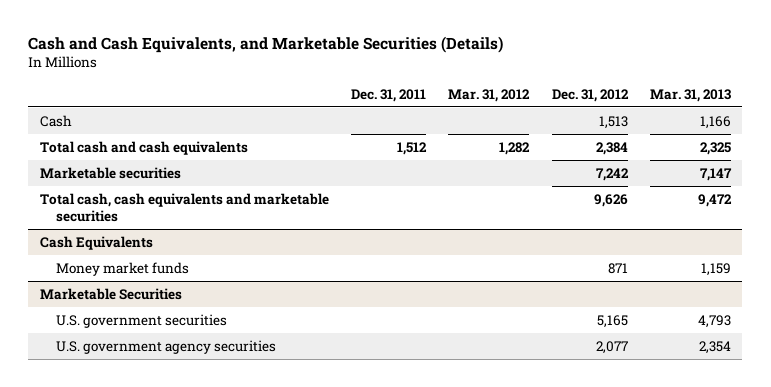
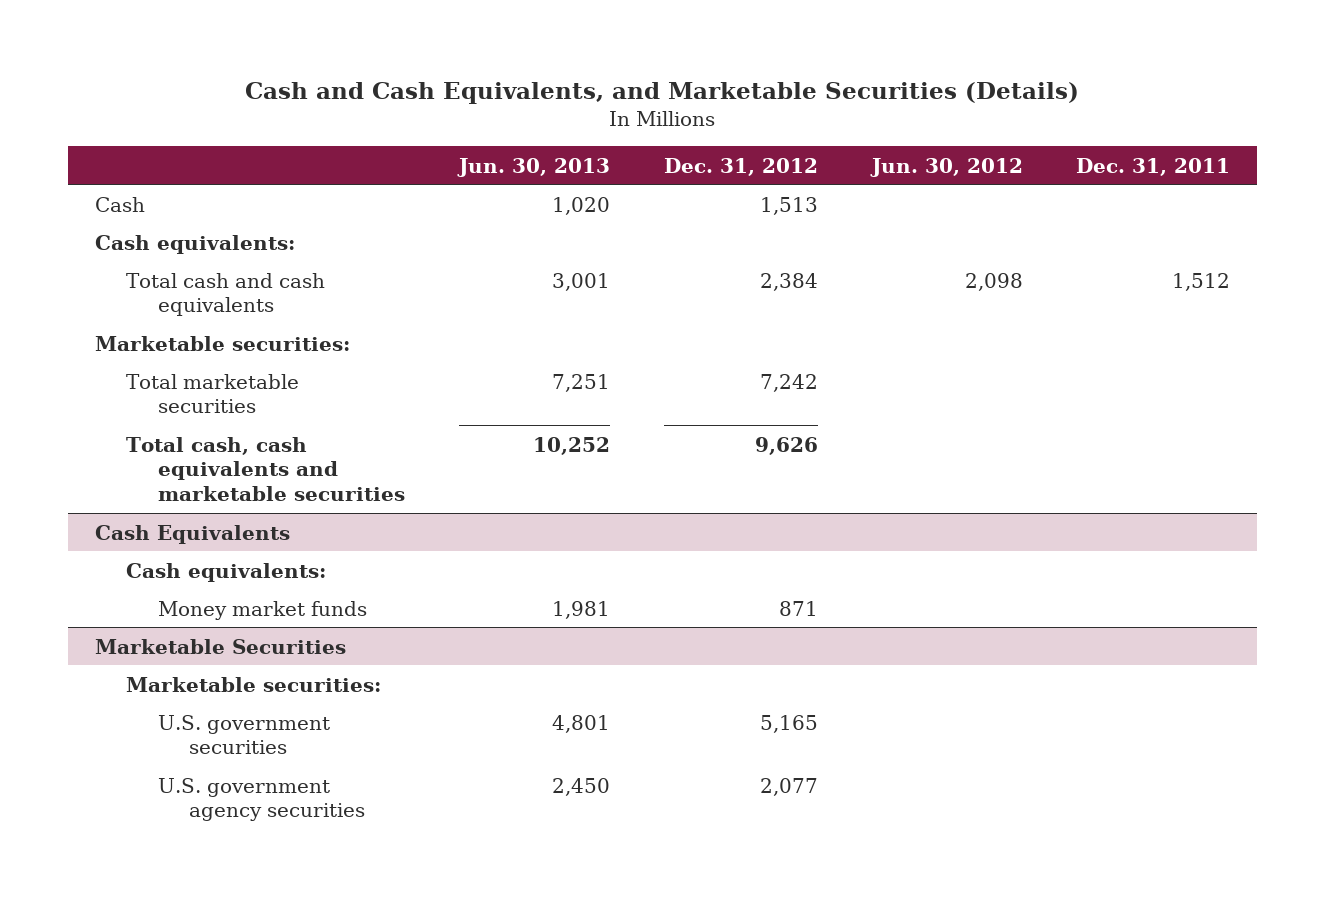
[448,88,531,102] Mar. 31, 2012 -> none
[650,88,732,102] Mar. 31, 2013 -> none
none -> [456,157,610,177] Jun. 30, 2013
none -> [869,157,1023,177] Jun. 30, 2012
none -> [94,234,295,254] Cash equivalents:
none -> [94,335,350,351] Marketable securities:
[39,166,181,179] Marketable securities -> [126,373,300,414] Total marketable securities
none -> [126,562,327,582] Cash equivalents:
none -> [126,676,382,692] Marketable securities:

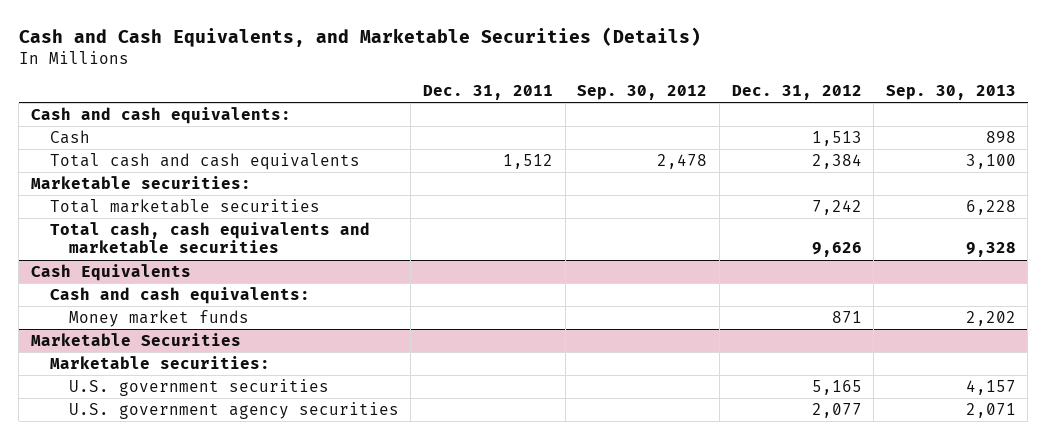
[456,157,610,177] Jun. 30, 2013 -> none
[869,157,1023,177] Jun. 30, 2012 -> none
none -> [577,85,708,101] Sep. 30, 2012
none -> [885,85,1016,101] Sep. 30, 2013
none -> [30,107,291,125] Cash and cash equivalents:
[94,234,295,254] Cash equivalents: -> none
[126,562,327,582] Cash equivalents: -> [49,287,310,305] Cash and cash equivalents:

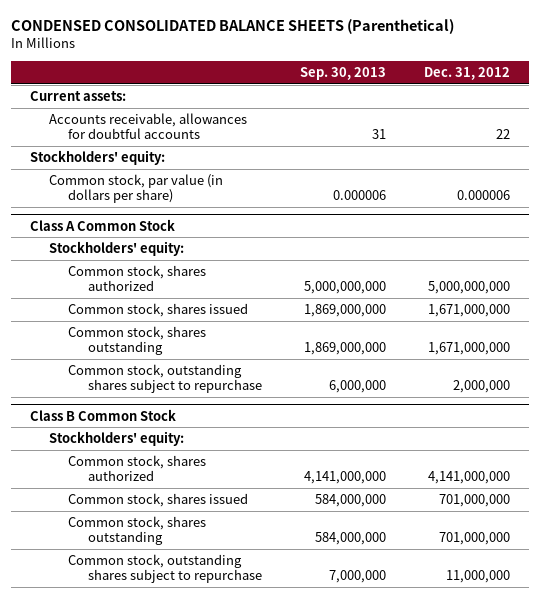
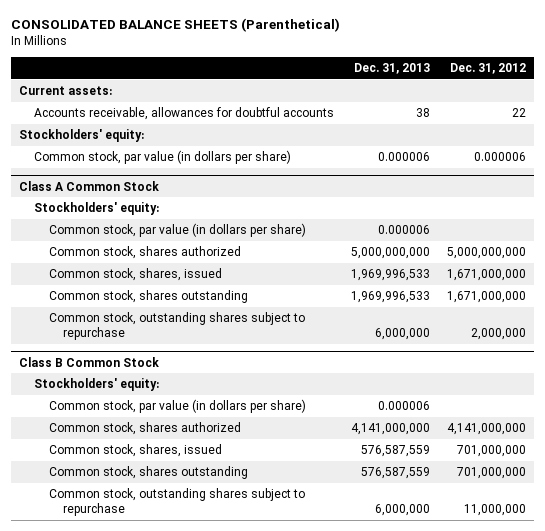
[10,18,454,34] CONDENSED CONSOLIDATED BALANCE SHEETS (Parenthetical) -> [10,18,340,33] CONSOLIDATED BALANCE SHEETS (Parenthetical)
[299,66,386,80] Sep. 30, 2013 -> none
none -> [353,63,430,75] Dec. 31, 2013
none -> [48,223,306,238] Common stock, par value (in dollars per share)
[68,303,249,318] Common stock, shares issued -> [48,268,222,282] Common stock, shares, issued
none -> [48,399,306,414] Common stock, par value (in dollars per share)
[68,493,249,508] Common stock, shares issued -> [48,444,222,458] Common stock, shares, issued

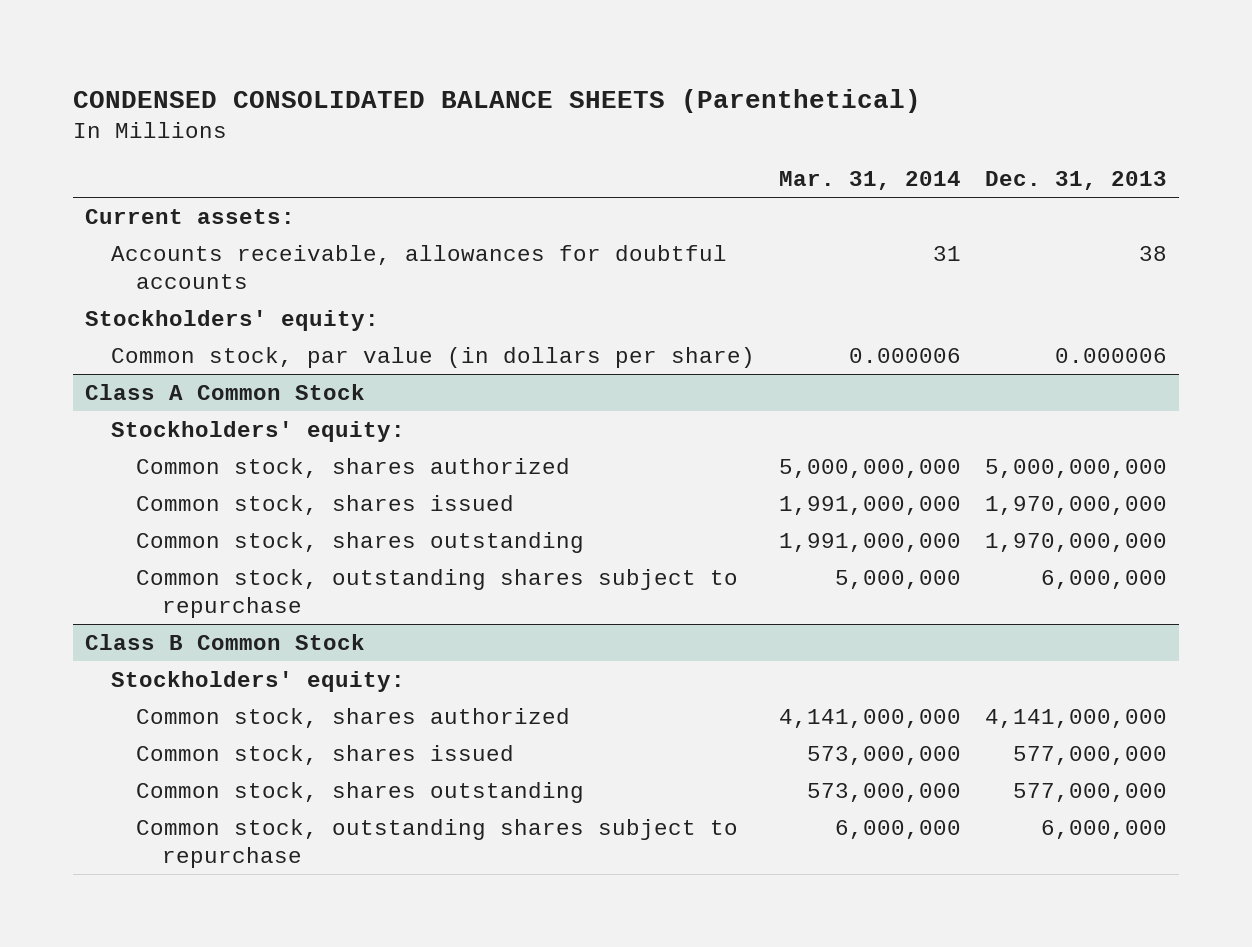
[10,18,340,33] CONSOLIDATED BALANCE SHEETS (Parenthetical) -> [73,89,922,114] CONDENSED CONSOLIDATED BALANCE SHEETS (Parenthetical)
[449,63,526,75] Dec. 31, 2012 -> none
none -> [778,171,961,191] Mar. 31, 2014
[48,223,306,238] Common stock, par value (in dollars per share) -> none
[48,268,222,282] Common stock, shares, issued -> [136,494,515,515] Common stock, shares issued
[350,269,430,282] 1,969,996,533 -> [985,495,1168,515] 1,970,000,000
[350,291,430,304] 1,969,996,533 -> [985,532,1168,552] 1,970,000,000
[48,399,306,414] Common stock, par value (in dollars per share) -> none
[48,444,222,458] Common stock, shares, issued -> [136,744,515,765] Common stock, shares issued
[360,445,430,458] 576,587,559 -> [1013,745,1168,765] 577,000,000
[360,467,430,480] 576,587,559 -> [1013,782,1168,802] 577,000,000

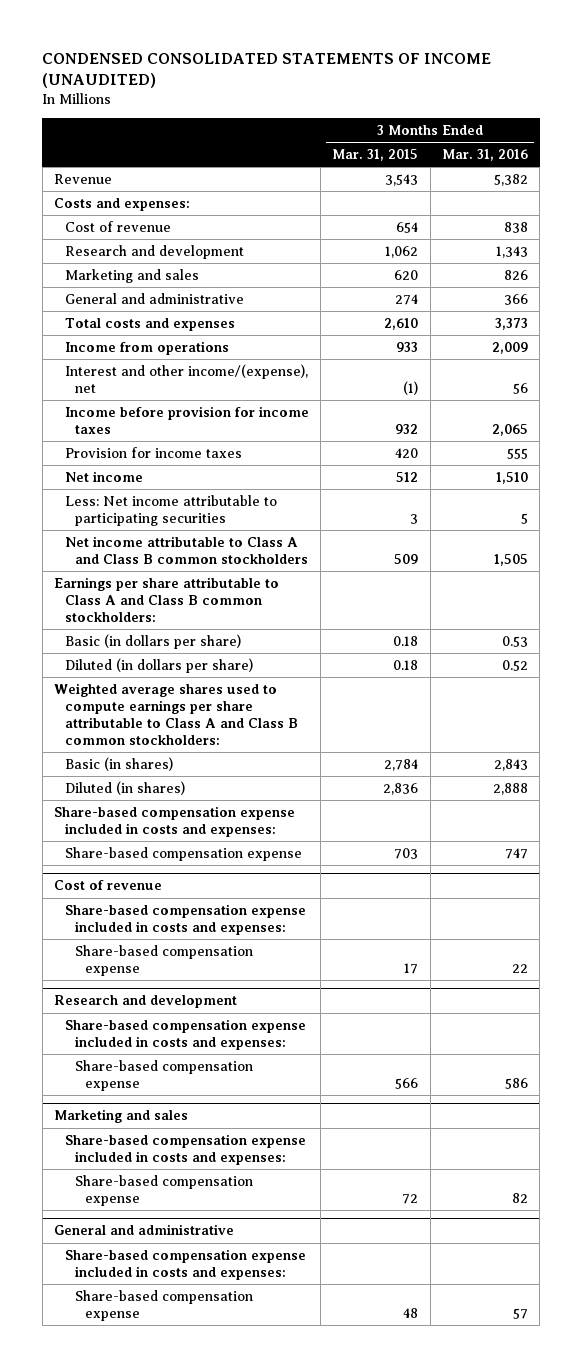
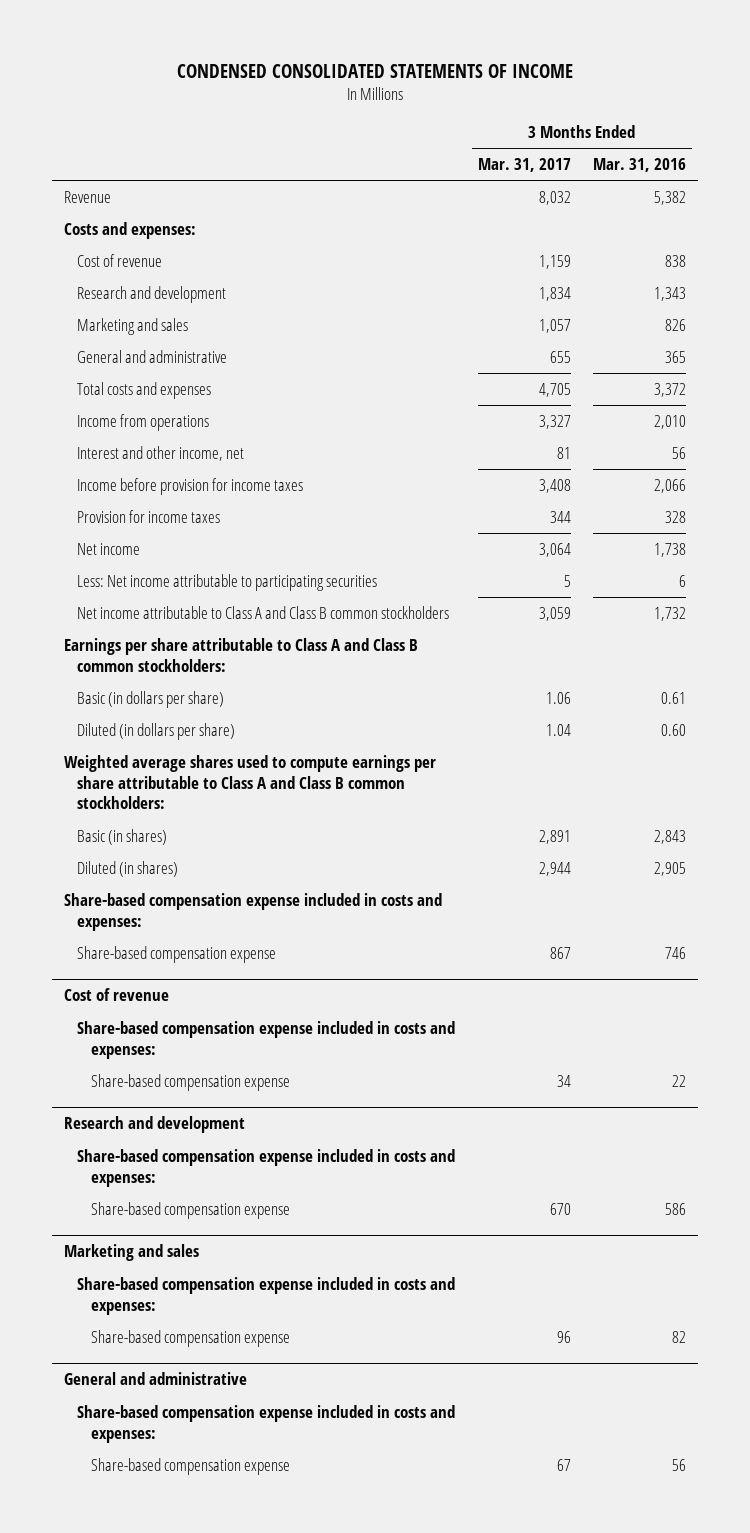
[42,52,492,89] CONDENSED CONSOLIDATED STATEMENTS OF INCOME (UNAUDITED) -> [177,63,574,78] CONDENSED CONSOLIDATED STATEMENTS OF INCOME
[332,149,419,162] Mar. 31, 2015 -> none
none -> [477,158,571,173] Mar. 31, 2017
[504,293,529,305] 366 -> [665,350,687,363] 365
[495,317,529,330] 3,373 -> [654,382,687,397] 3,372
[492,341,529,354] 2,009 -> [654,414,687,429] 2,010
[64,363,308,393] Interest and other income/(expense), net -> [77,445,245,461] Interest and other income, net
[492,423,529,436] 2,065 -> [654,478,687,493] 2,066
[507,447,529,459] 555 -> [665,510,687,523] 328
[496,471,529,484] 1,510 -> [654,542,687,557] 1,738
[521,512,529,524] 5 -> [679,574,687,587] 6
[494,553,529,566] 1,505 -> [654,606,687,621] 1,732
[502,635,529,647] 0.53 -> [661,691,687,704] 0.61
[502,659,529,671] 0.52 -> [661,723,687,736] 0.60
[493,782,529,795] 2,888 -> [654,861,687,876] 2,905
[505,847,529,859] 747 -> [665,946,687,959] 746
[513,1307,529,1319] 57 -> [672,1458,687,1471] 56

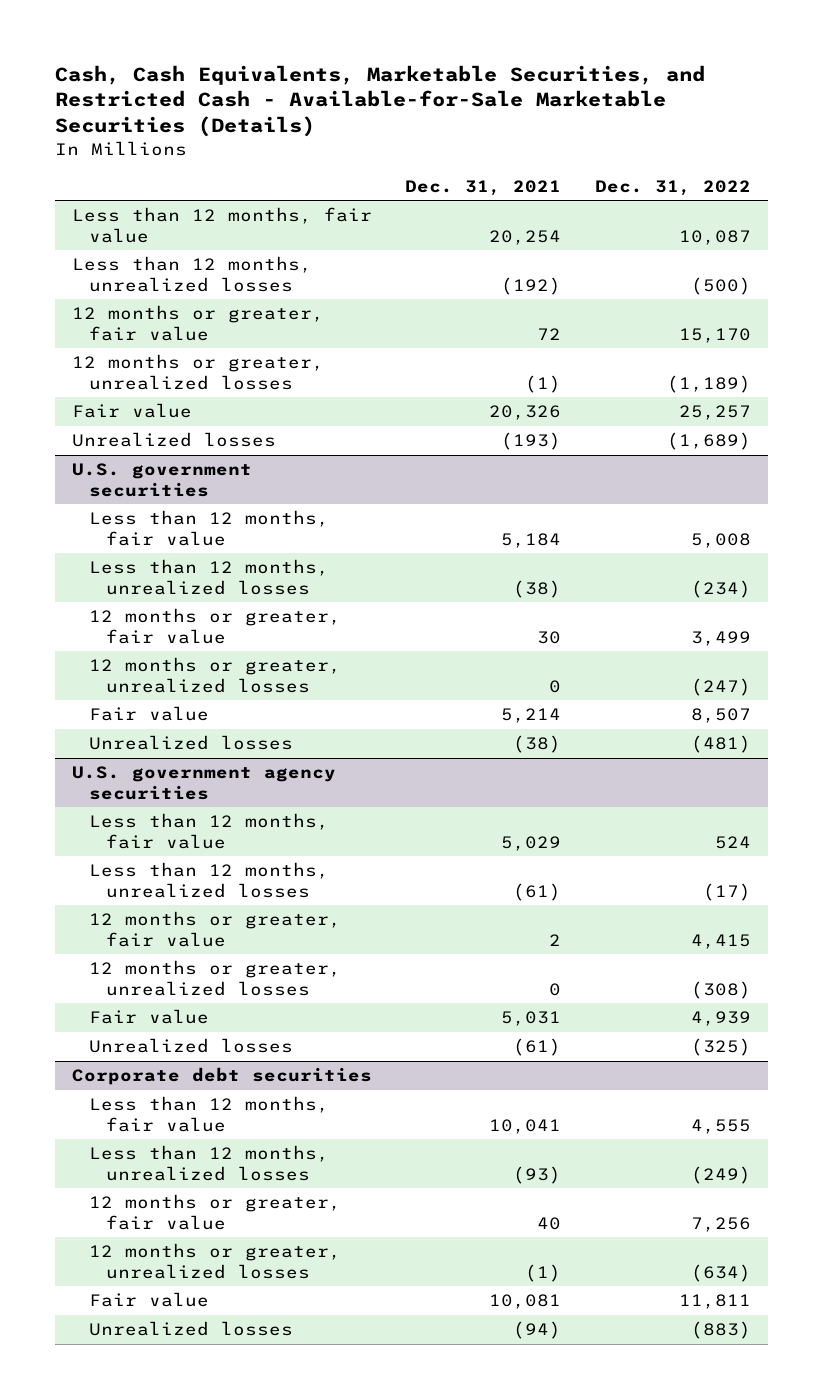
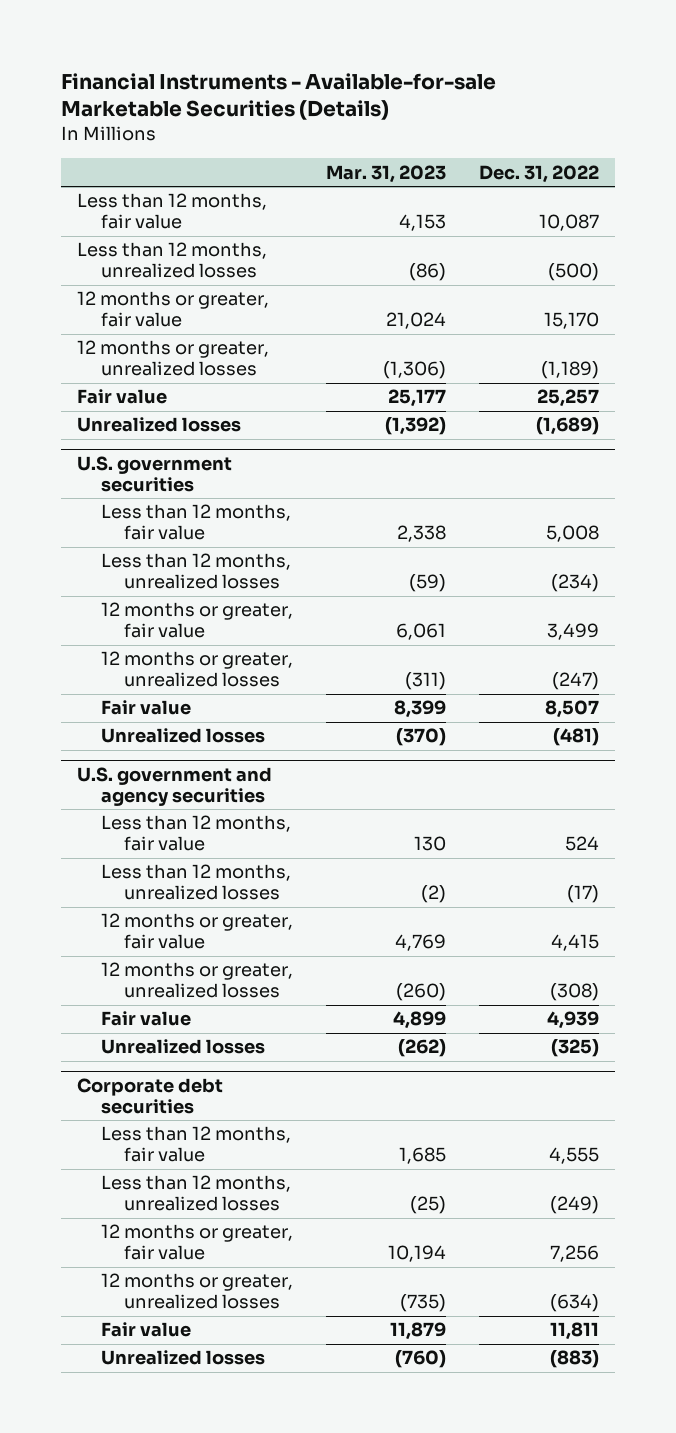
[54,64,705,138] Cash, Cash Equivalents, Marketable Securities, and Restricted Cash - Available-for-Sale Marketable Securities (Details) -> [60,72,496,121] Financial Instruments - Available-for-sale Marketable Securities (Details)
[405,179,562,196] Dec. 31, 2021 -> none
none -> [325,164,446,183] Mar. 31, 2023
[71,766,336,800] U.S. government agency securities -> [77,766,273,806] U.S. government and agency securities

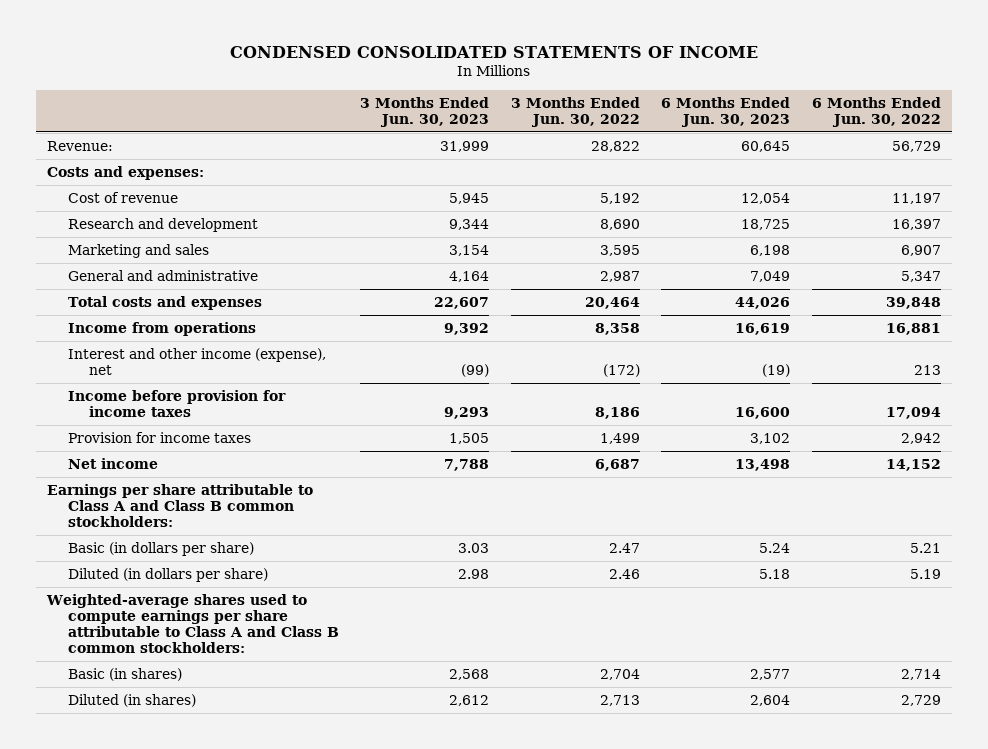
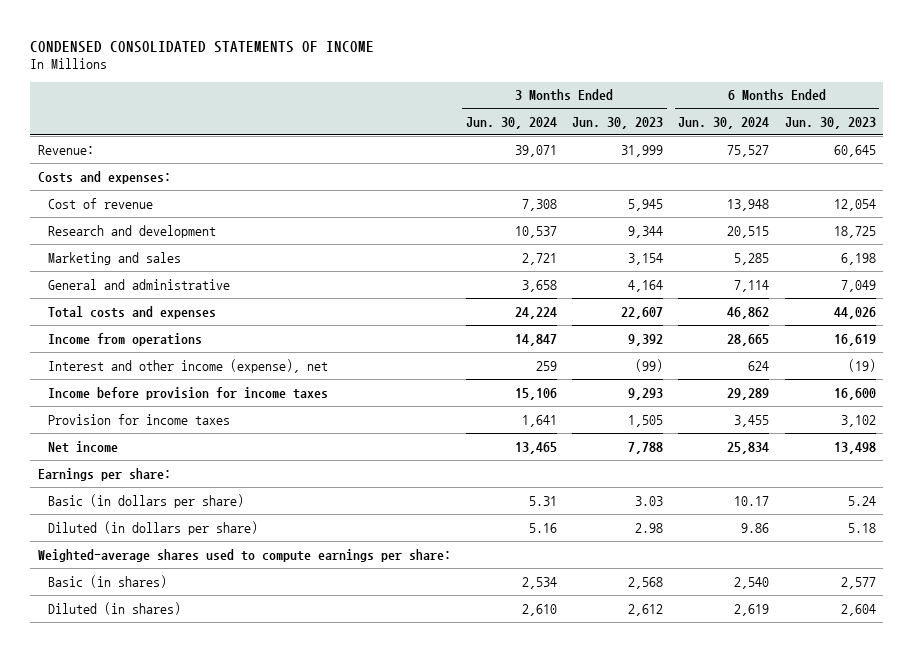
[510,96,640,127] 3 Months Ended Jun. 30, 2022 -> none
[811,96,941,127] 6 Months Ended Jun. 30, 2022 -> none
none -> [465,116,557,129] Jun. 30, 2024
none -> [678,116,770,129] Jun. 30, 2024
[47,483,314,527] Earnings per share attributable to Class A and Class B common stockholders: -> [37,467,171,481] Earnings per share:
[46,593,339,653] Weighted-average shares used to compute earnings per share attributable to Class A and Class B common stockholders: -> [37,548,451,562] Weighted-average shares used to compute earnings per share:

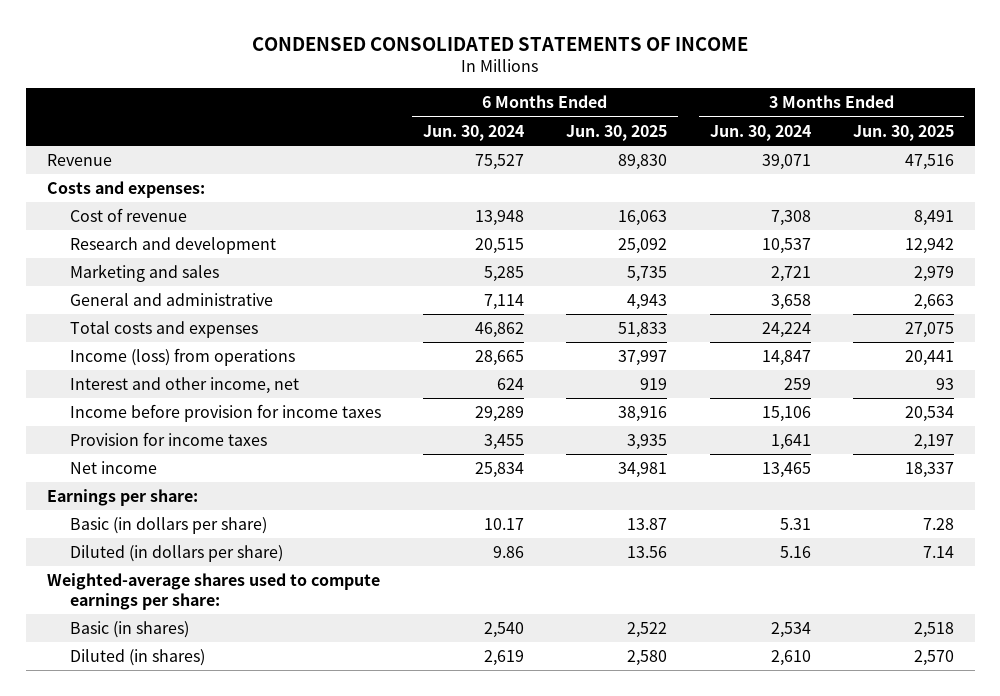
[572,116,664,129] Jun. 30, 2023 -> none
[784,116,876,129] Jun. 30, 2023 -> none
none -> [566,124,668,141] Jun. 30, 2025
none -> [852,124,954,141] Jun. 30, 2025
[37,144,94,155] Revenue: -> [46,154,112,167] Revenue
[47,332,202,346] Income from operations -> [69,348,295,367] Income (loss) from operations
[47,358,328,373] Interest and other income (expense), net -> [69,377,299,395] Interest and other income, net

